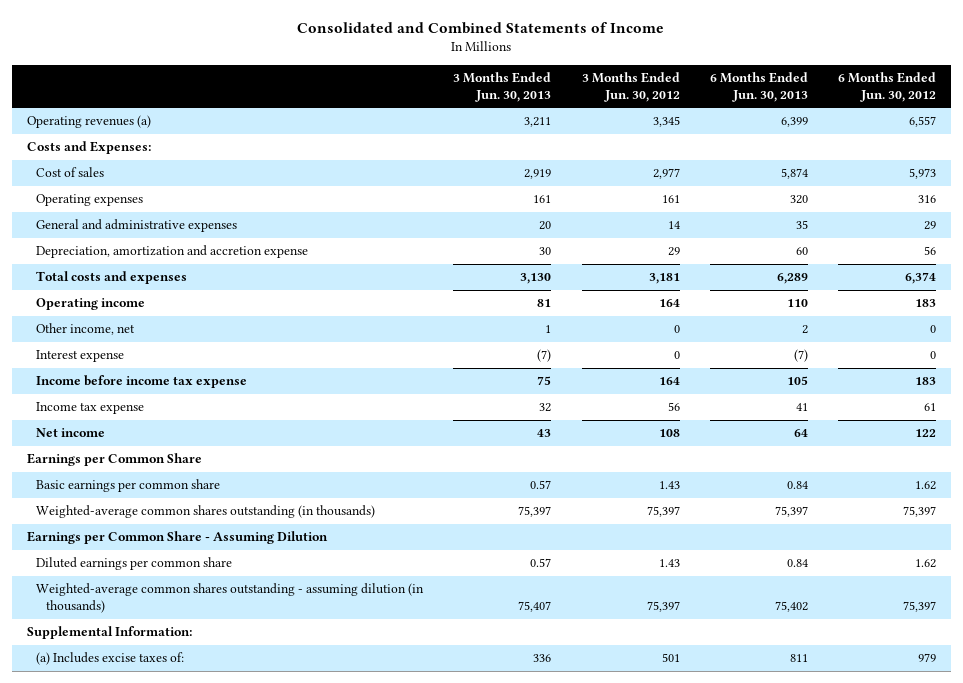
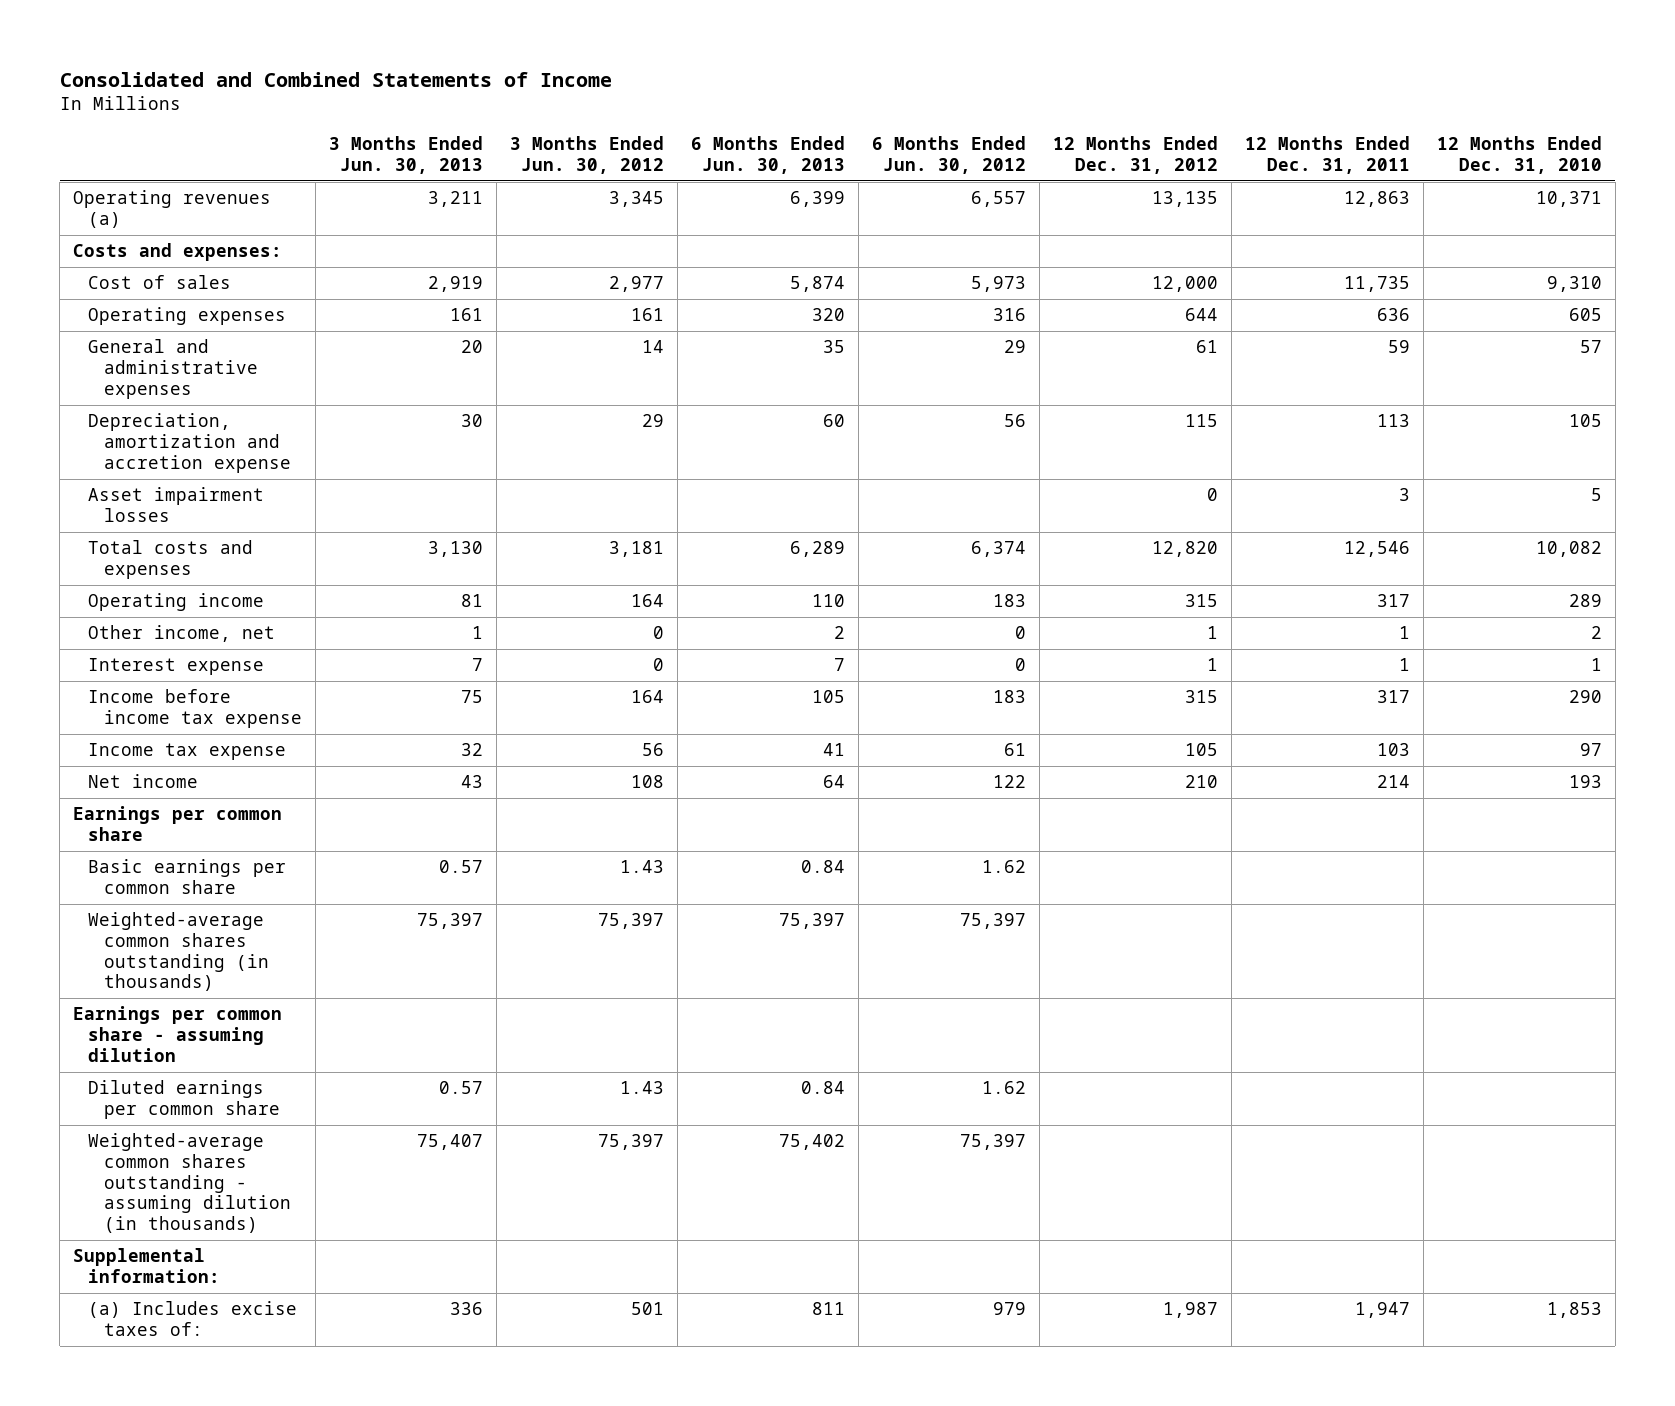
none -> [1052,136,1218,175] 12 Months Ended Dec. 31, 2012
none -> [1244,136,1410,175] 12 Months Ended Dec. 31, 2011
none -> [1436,136,1602,175] 12 Months Ended Dec. 31, 2010
[26,141,151,155] Costs and Expenses: -> [73,243,283,262] Costs and expenses:
none -> [88,487,265,523] Asset impairment losses
[537,349,552,363] (7) -> [471,658,483,672] 7
[793,349,808,363] (7) -> [833,658,845,672] 7
[26,453,202,467] Earnings per Common Share -> [73,806,283,842] Earnings per common share
[26,531,328,545] Earnings per Common Share - Assuming Dilution -> [73,1006,283,1062] Earnings per common share - assuming dilution
[26,626,192,640] Supplemental Information: -> [73,1248,221,1284] Supplemental information:

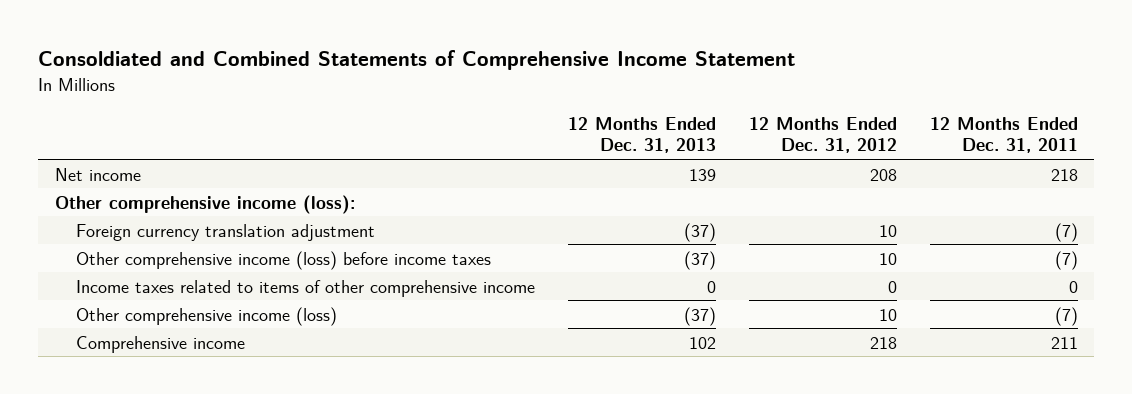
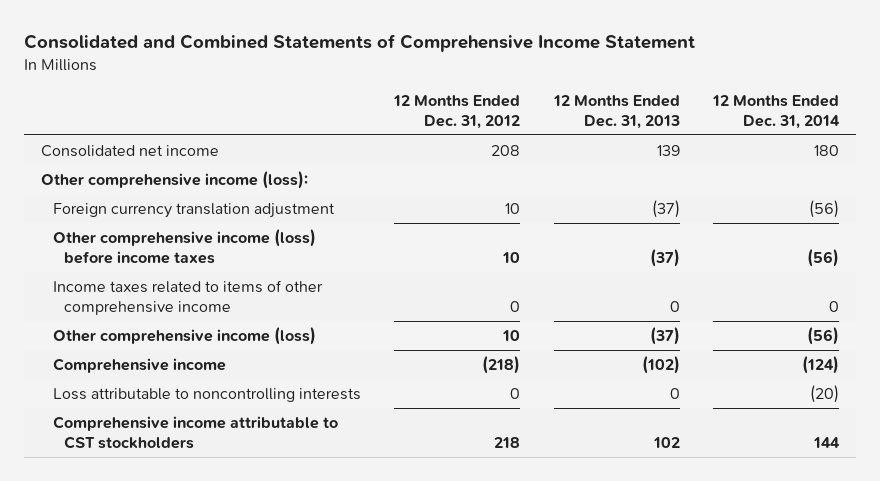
[38,50,796,71] Consoldiated and Combined Statements of Comprehensive Income Statement -> [23,34,695,53] Consolidated and Combined Statements of Comprehensive Income Statement
[929,116,1078,154] 12 Months Ended Dec. 31, 2011 -> none
none -> [712,94,841,129] 12 Months Ended Dec. 31, 2014
[54,167,141,181] Net income -> [40,145,219,158] Consolidated net income
[689,336,717,349] 102 -> [641,356,680,375] (102)
[869,336,897,349] 218 -> [482,356,521,375] (218)
none -> [52,388,361,403] Loss attributable to noncontrolling interests
none -> [52,416,338,449] Comprehensive income attributable to CST stockholders

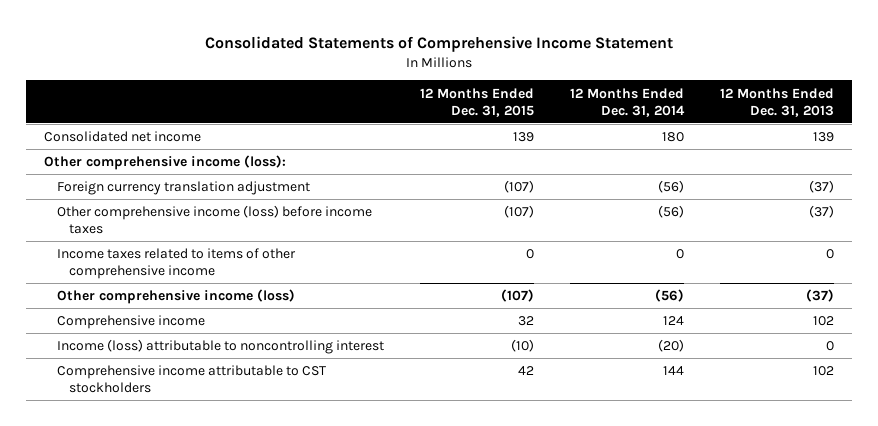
[23,34,695,53] Consolidated and Combined Statements of Comprehensive Income Statement -> [204,35,673,52] Consolidated Statements of Comprehensive Income Statement
[393,94,521,129] 12 Months Ended Dec. 31, 2012 -> none
none -> [419,87,534,117] 12 Months Ended Dec. 31, 2015
[641,356,680,375] (102) -> [812,316,834,327] 102
[802,356,840,375] (124) -> [662,316,684,326] 124
[52,388,361,403] Loss attributable to noncontrolling interests -> [56,339,384,355] Income (loss) attributable to noncontrolling interest

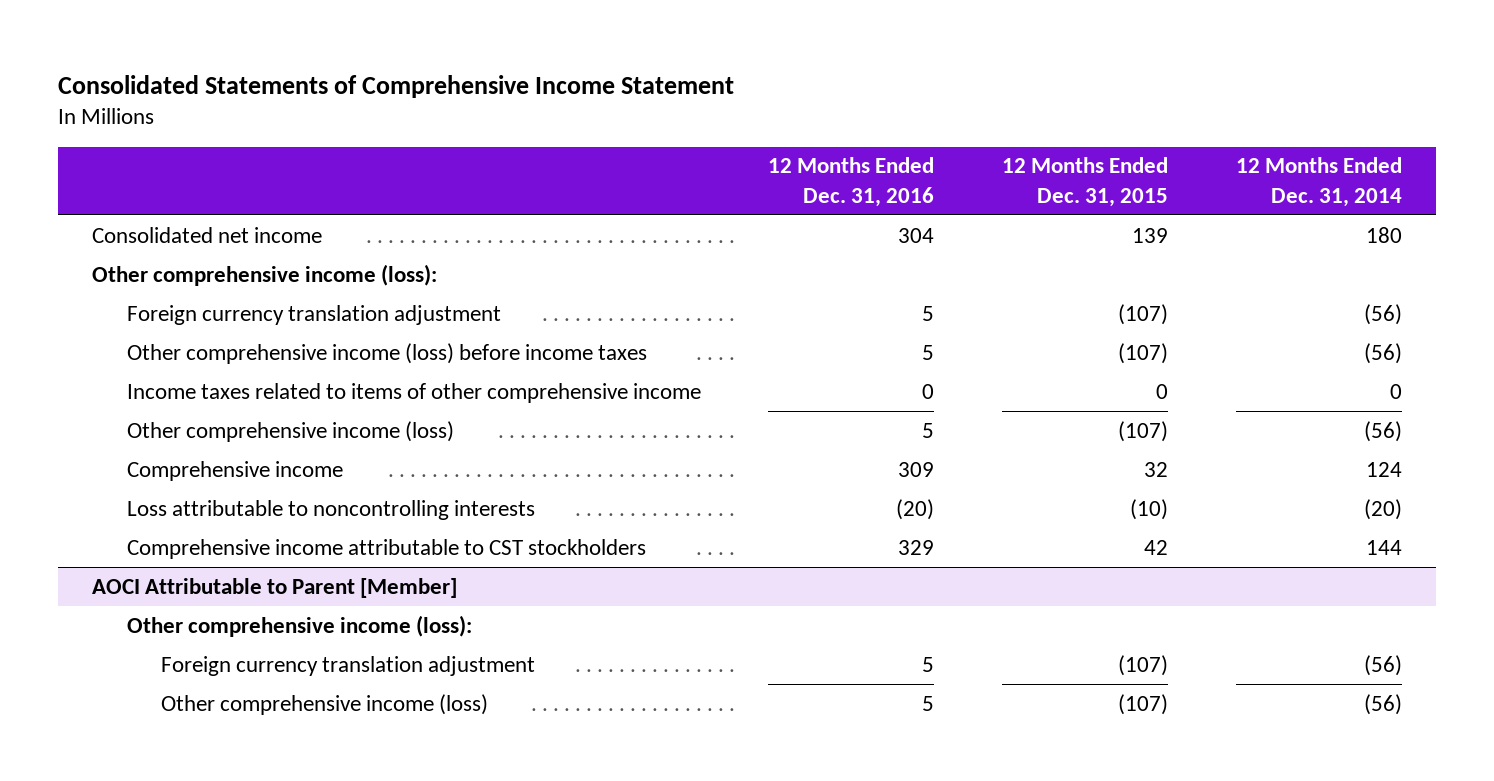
[719,87,834,117] 12 Months Ended Dec. 31, 2013 -> none
none -> [768,157,935,207] 12 Months Ended Dec. 31, 2016
[56,339,384,355] Income (loss) attributable to noncontrolling interest -> [126,499,535,520] Loss attributable to noncontrolling interests
none -> [92,577,458,598] AOCI Attributable to Parent [Member]
none -> [126,614,472,637] Other comprehensive income (loss):
none -> [161,655,536,676] Foreign currency translation adjustment
none -> [161,693,489,715] Other comprehensive income (loss)

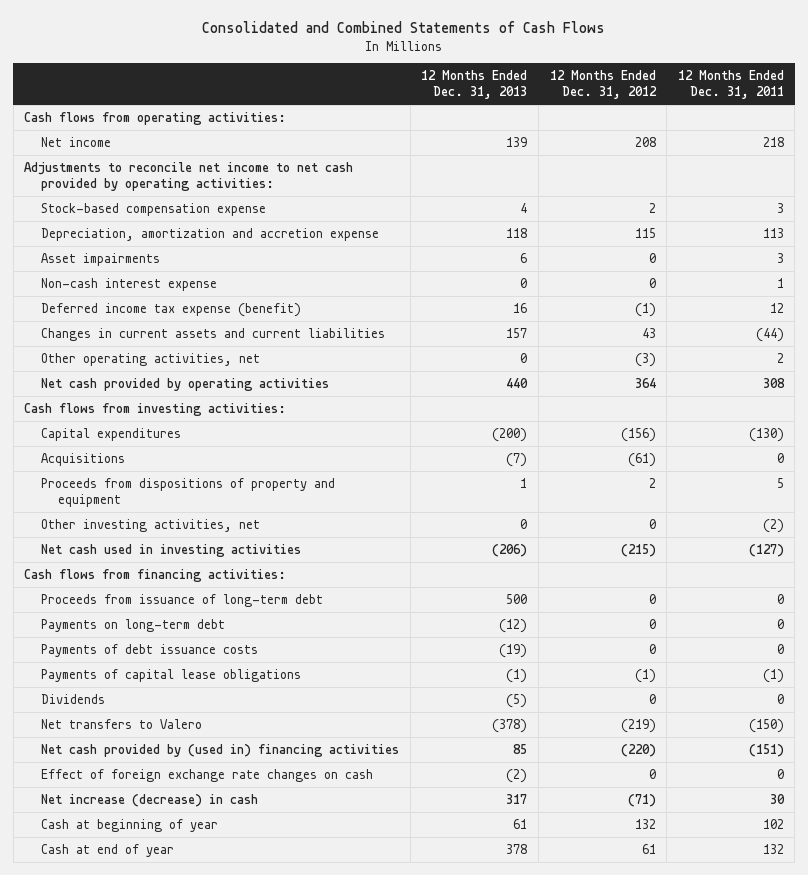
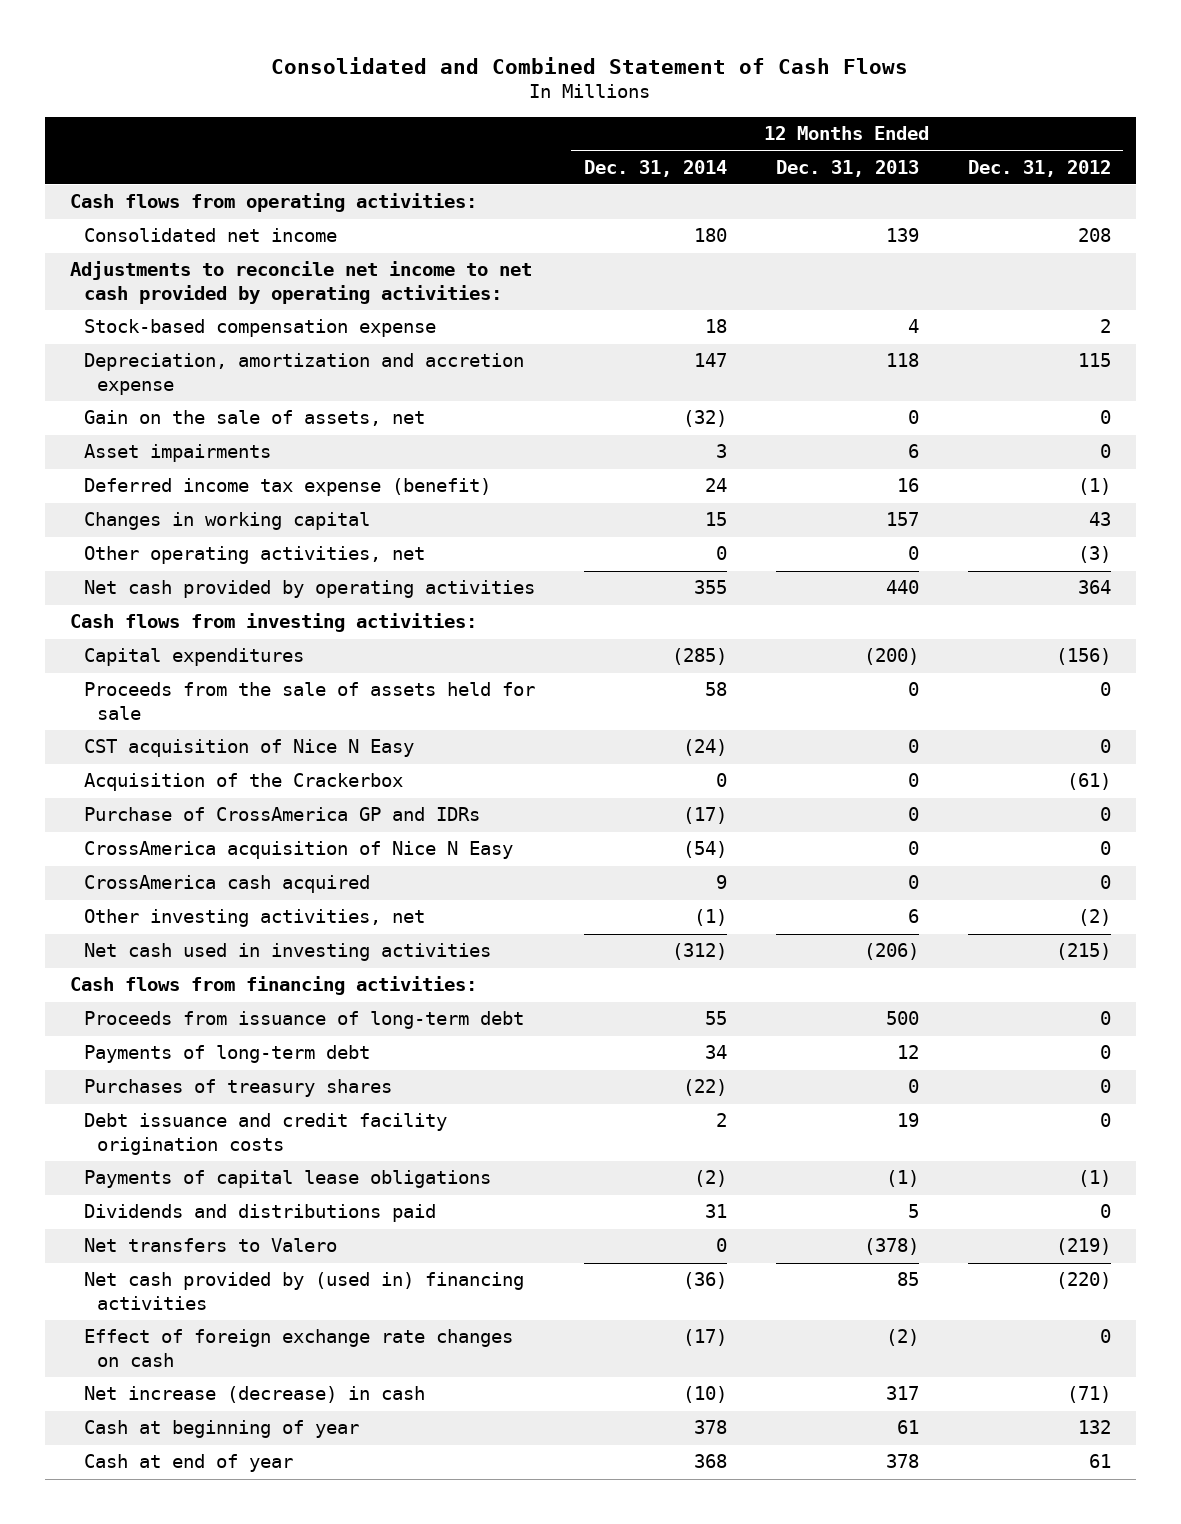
[202,21,606,34] Consolidated and Combined Statements of Cash Flows -> [271,56,909,74] Consolidated and Combined Statement of Cash Flows
[677,70,784,99] 12 Months Ended Dec. 31, 2011 -> none
none -> [583,159,727,177] Dec. 31, 2014
[41,137,112,148] Net income -> [83,228,337,243] Consolidated net income
none -> [83,410,425,427] Gain on the sale of assets, net
[41,278,218,292] Non-cash interest expense -> none
[41,328,386,342] Changes in current assets and current liabilities -> [83,512,370,531] Changes in working capital
[41,453,126,467] Acquisitions -> none
[41,478,336,507] Proceeds from dispositions of property and equipment -> none
none -> [83,682,535,720] Proceeds from the sale of assets held for sale
none -> [83,739,414,758] CST acquisition of Nice N Easy
none -> [83,773,403,792] Acquisition of the Crackerbox
none -> [83,807,480,822] Purchase of CrossAmerica GP and IDRs
none -> [83,841,513,860] CrossAmerica acquisition of Nice N Easy
none -> [83,875,370,894] CrossAmerica cash acquired
[520,519,528,530] 0 -> [907,909,919,924] 6
[648,519,656,530] 0 -> [1078,909,1112,927] (2)
[41,644,259,658] Payments of debt issuance costs -> none
[41,619,226,633] Payments on long-term debt -> [83,1045,370,1064] Payments of long-term debt
[499,619,528,634] (12) -> [896,1045,919,1060] 12
none -> [83,1079,392,1098] Purchases of treasury shares
none -> [83,1113,447,1155] Debt issuance and credit facility origination costs
[41,694,106,705] Dividends -> [83,1204,436,1223] Dividends and distributions paid
[506,694,528,709] (5) -> [907,1204,919,1219] 5

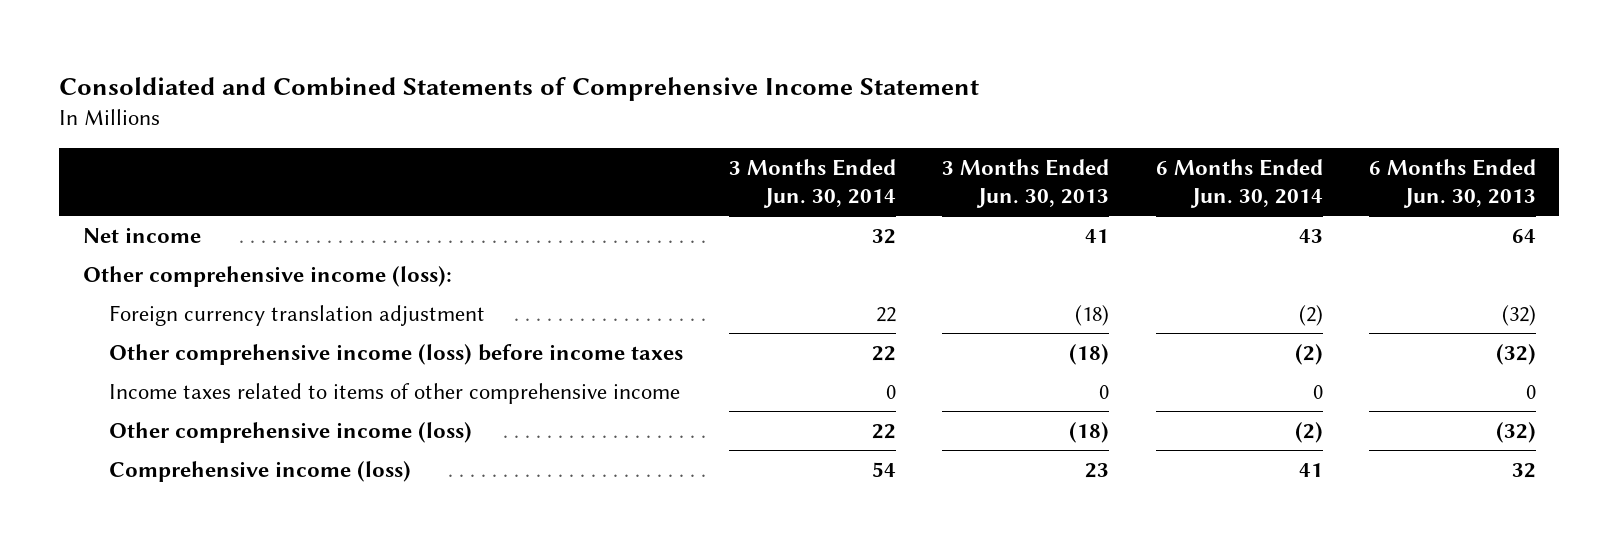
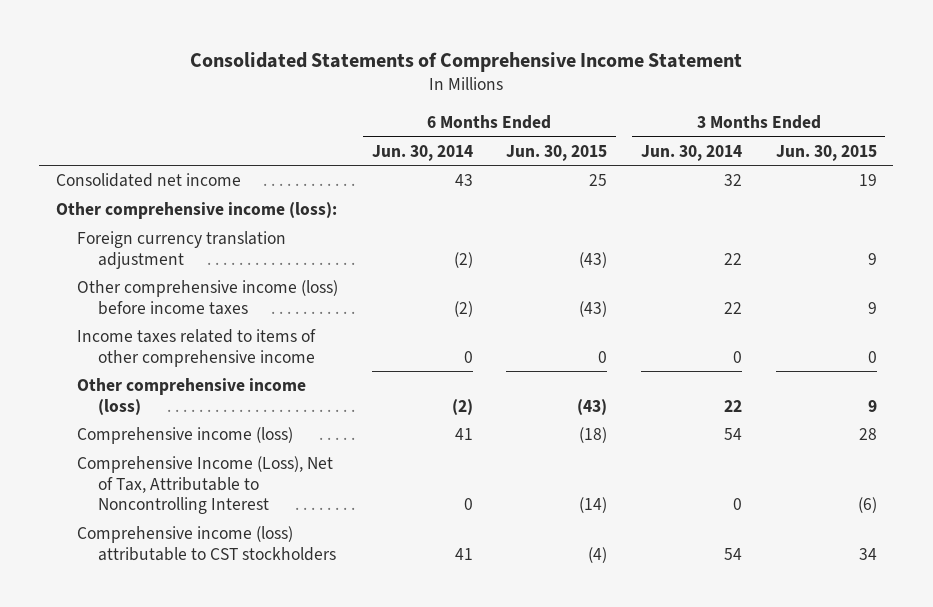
[59,76,980,101] Consoldiated and Combined Statements of Comprehensive Income Statement -> [190,51,743,72] Consolidated Statements of Comprehensive Income Statement
[942,158,1110,209] 3 Months Ended Jun. 30, 2013 -> none
[1369,158,1537,209] 6 Months Ended Jun. 30, 2013 -> none
none -> [506,144,608,161] Jun. 30, 2015
none -> [775,144,877,161] Jun. 30, 2015
[82,226,201,243] Net income -> [56,173,242,188] Consolidated net income
none -> [76,456,333,515] Comprehensive Income (Loss), Net of Tax, Attributable to Noncontrolling Interest
none -> [76,526,336,561] Comprehensive income (loss) attributable to CST stockholders

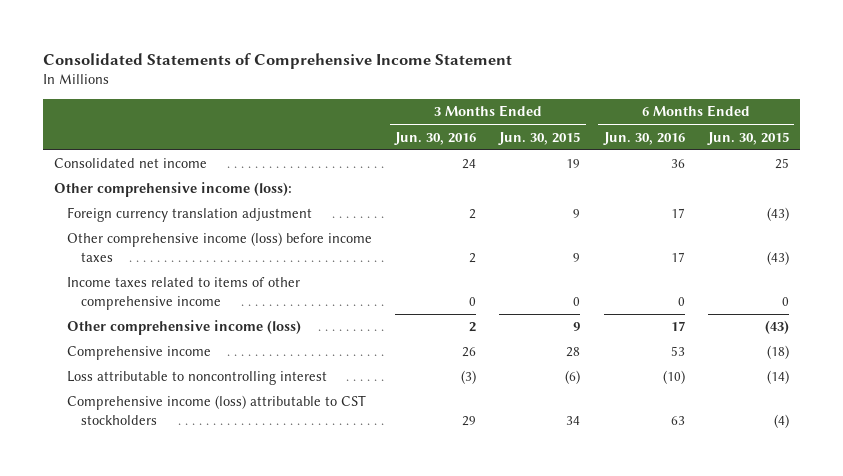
[371,144,473,161] Jun. 30, 2014 -> none
[640,144,742,161] Jun. 30, 2014 -> none
none -> [394,131,477,145] Jun. 30, 2016
none -> [602,131,685,145] Jun. 30, 2016
[76,427,293,445] Comprehensive income (loss) -> [67,346,212,361] Comprehensive income
[76,456,333,515] Comprehensive Income (Loss), Net of Tax, Attributable to Noncontrolling Interest -> [67,371,328,386] Loss attributable to noncontrolling interest

